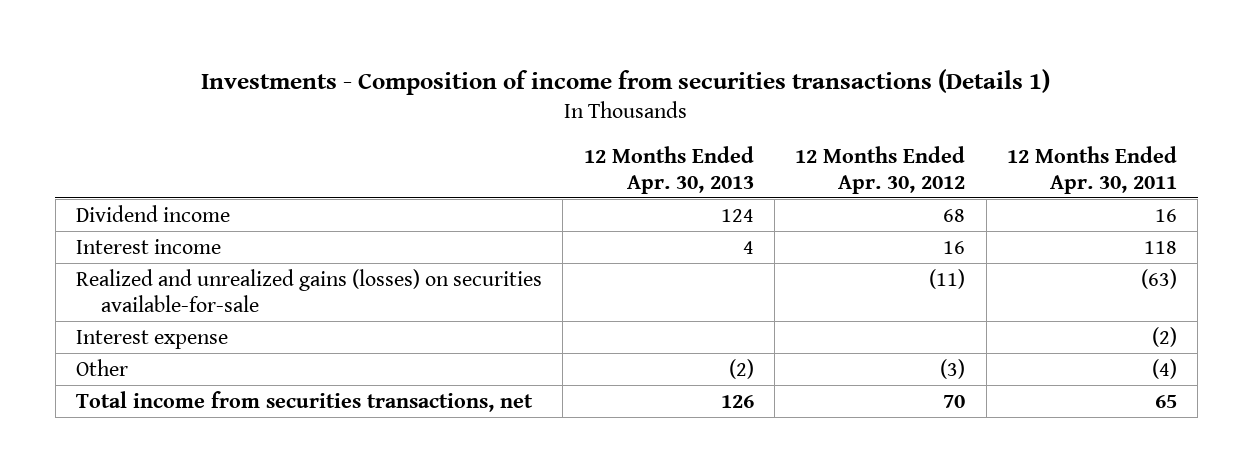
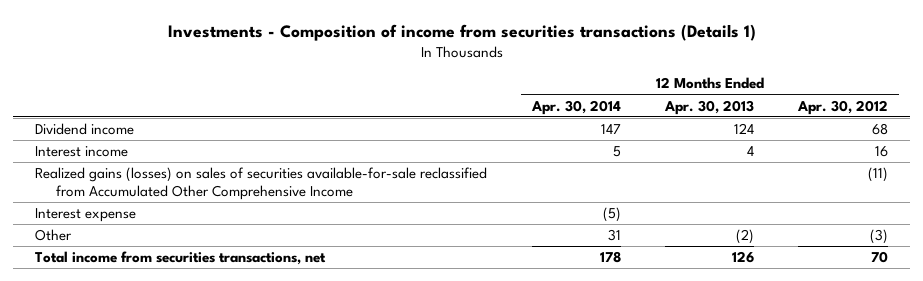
[1006,145,1177,194] 12 Months Ended Apr. 30, 2011 -> none
none -> [530,99,621,115] Apr. 30, 2014
[75,268,542,312] Realized and unrealized gains (losses) on securities available-for-sale -> [35,167,488,201] Realized gains (losses) on sales of securities available-for-sale reclassified from Accumulated Other Comprehensive Income

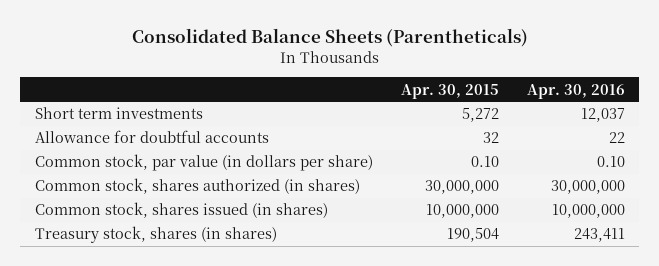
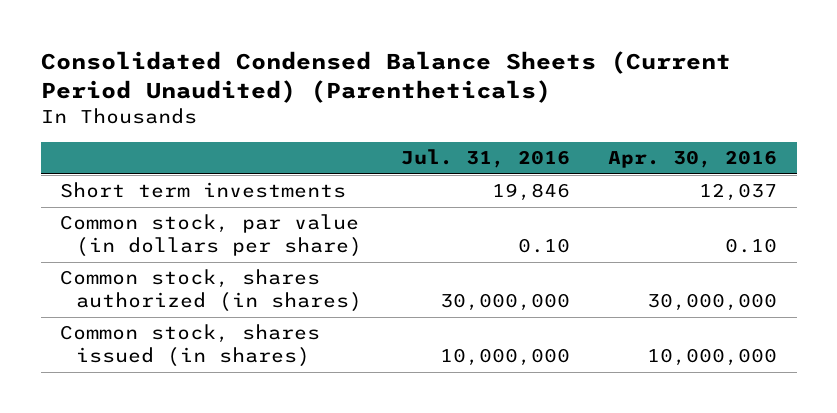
[131,28,528,48] Consolidated Balance Sheets (Parentheticals) -> [40,51,731,104] Consolidated Condensed Balance Sheets (Current Period Unaudited) (Parentheticals)
[400,83,499,99] Apr. 30, 2015 -> none
none -> [400,149,570,169] Jul. 31, 2016
[34,130,269,144] Allowance for doubtful accounts -> none
[34,226,277,244] Treasury stock, shares (in shares) -> none

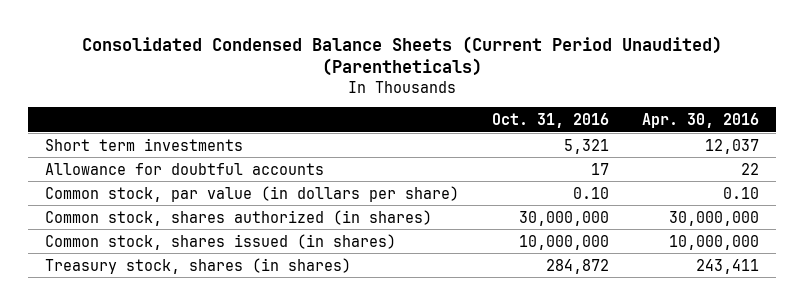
[400,149,570,169] Jul. 31, 2016 -> none
none -> [492,112,610,128] Oct. 31, 2016
none -> [44,162,324,175] Allowance for doubtful accounts
none -> [44,257,351,274] Treasury stock, shares (in shares)

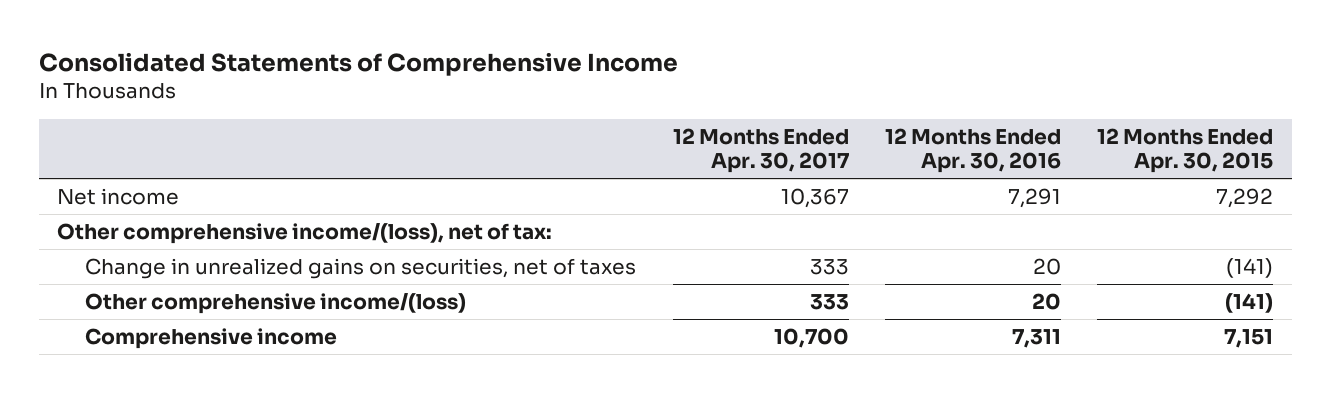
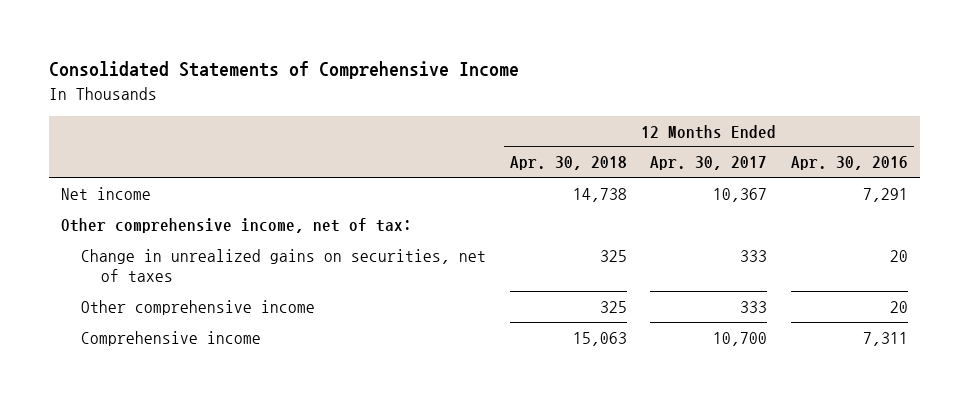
[1097,127,1274,174] 12 Months Ended Apr. 30, 2015 -> none
none -> [509,156,627,171] Apr. 30, 2018
[57,222,553,244] Other comprehensive income/(loss), net of tax: -> [60,217,412,233] Other comprehensive income, net of tax:
[85,292,467,314] Other comprehensive income/(loss) -> [80,299,315,315] Other comprehensive income

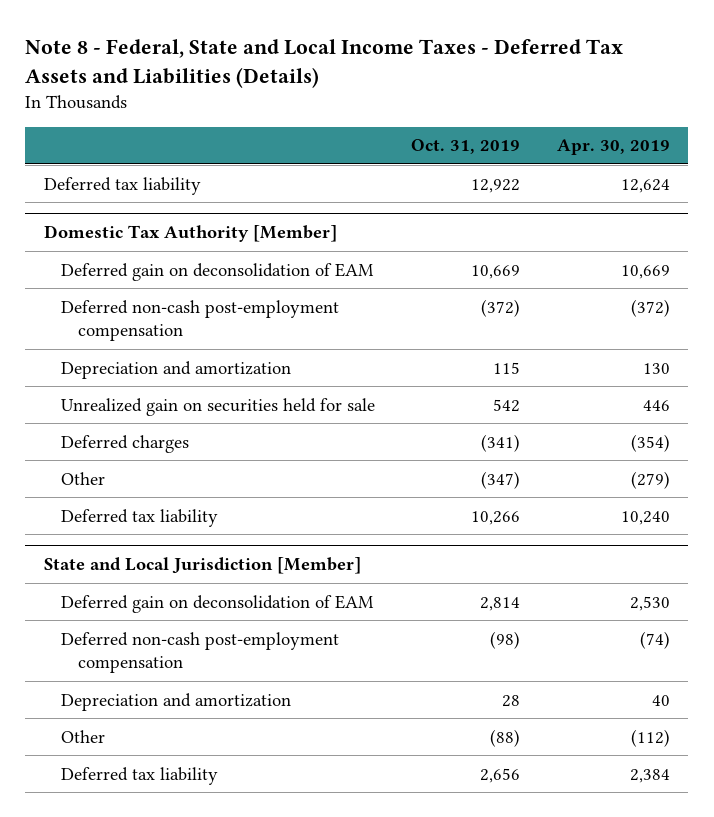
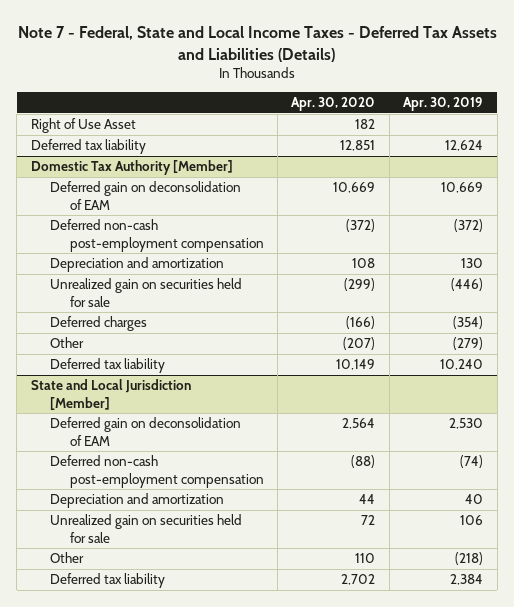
[25,39,624,88] Note 8 - Federal, State and Local Income Taxes - Deferred Tax Assets and Liabilities (Details) -> [18,26,498,62] Note 7 - Federal, State and Local Income Taxes - Deferred Tax Assets and Liabilities (Details)
[411,139,521,155] Oct. 31, 2019 -> none
none -> [291,97,376,112] Apr. 30, 2020
none -> [30,118,136,134] Right of Use Asset
[642,399,670,411] 446 -> [451,278,484,292] (446)
none -> [50,514,243,543] Unrealized gain on securities held for sale
[630,728,670,747] (112) -> [455,552,484,566] (218)

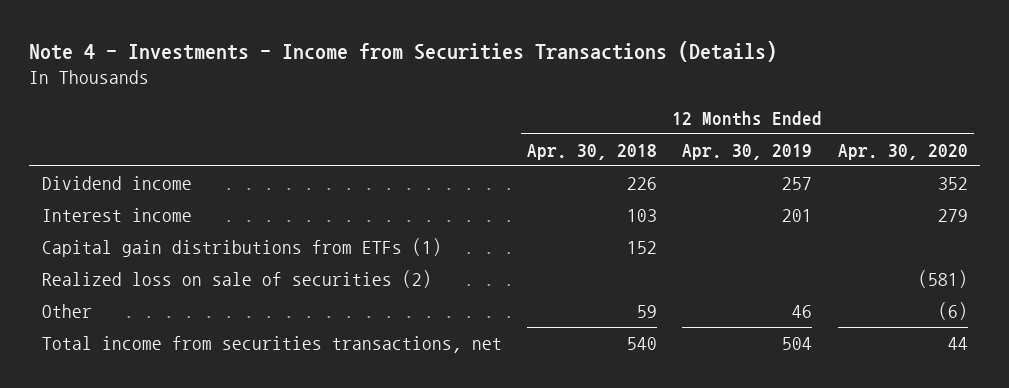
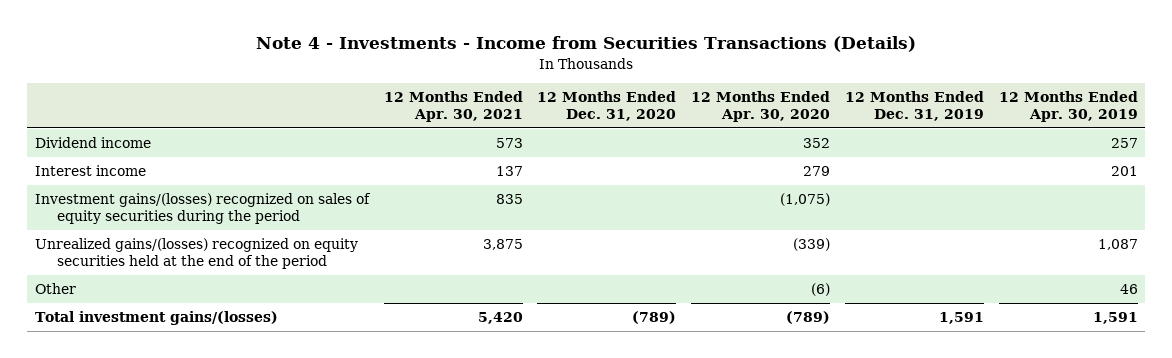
[526,143,657,160] Apr. 30, 2018 -> none
none -> [383,90,523,122] 12 Months Ended Apr. 30, 2021
none -> [537,90,677,121] 12 Months Ended Dec. 31, 2020
none -> [844,90,984,121] 12 Months Ended Dec. 31, 2019
[41,237,442,257] Capital gain distributions from ETFs (1) -> none
[41,269,432,288] Realized loss on sale of securities (2) -> none
none -> [34,193,371,225] Investment gains/(losses) recognized on sales of equity securities during the period
none -> [34,238,358,270] Unrealized gains/(losses) recognized on equity securities held at the end of the period
[41,335,502,353] Total income from securities transactions, net -> none
none -> [34,311,278,326] Total investment gains/(losses)

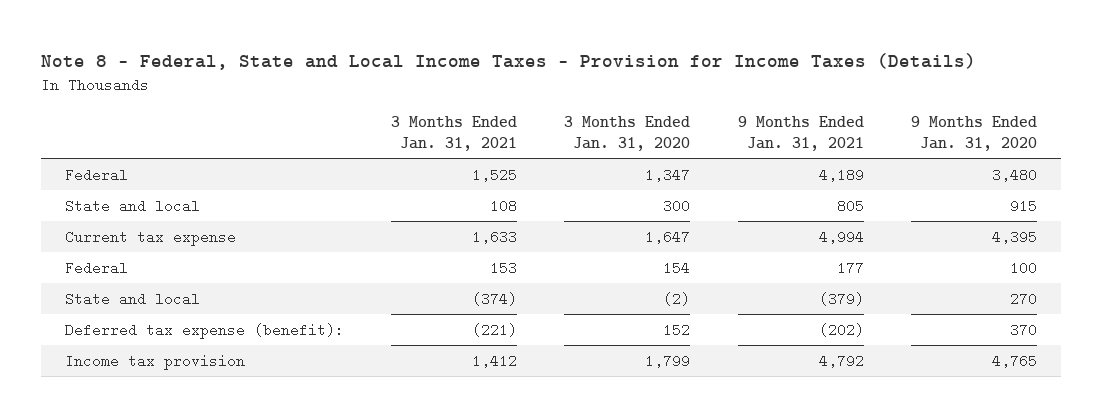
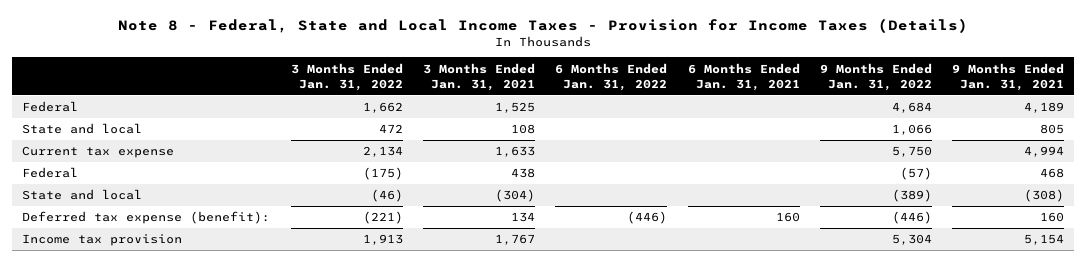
[564,116,691,151] 3 Months Ended Jan. 31, 2020 -> none
[911,116,1038,151] 9 Months Ended Jan. 31, 2020 -> none
none -> [290,62,403,91] 3 Months Ended Jan. 31, 2022
none -> [555,62,668,91] 6 Months Ended Jan. 31, 2022
none -> [687,62,800,91] 6 Months Ended Jan. 31, 2021
none -> [819,62,932,91] 9 Months Ended Jan. 31, 2022
[490,260,518,275] 153 -> [511,168,536,179] 438
[836,260,864,275] 177 -> [1040,168,1065,179] 468
[472,291,518,306] (374) -> [495,189,536,203] (304)
[818,291,864,306] (379) -> [1024,189,1065,203] (308)
[472,322,518,337] (221) -> [511,212,536,223] 134
[818,322,864,337] (202) -> [1040,212,1065,223] 160
[472,353,518,368] 1,412 -> [495,234,536,246] 1,767
[818,353,864,368] 4,792 -> [1024,234,1065,246] 5,154

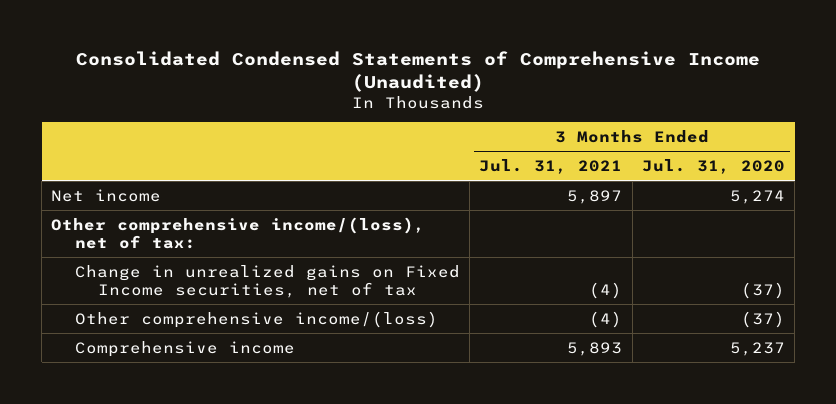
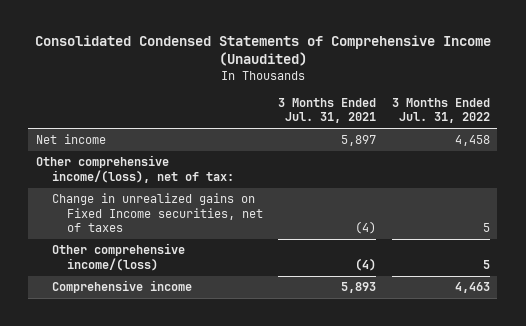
[641,159,785,175] Jul. 31, 2020 -> none
none -> [391,97,490,124] 3 Months Ended Jul. 31, 2022
[74,264,460,298] Change in unrealized gains on Fixed Income securities, net of tax -> [51,193,264,233] Change in unrealized gains on Fixed Income securities, net of taxes

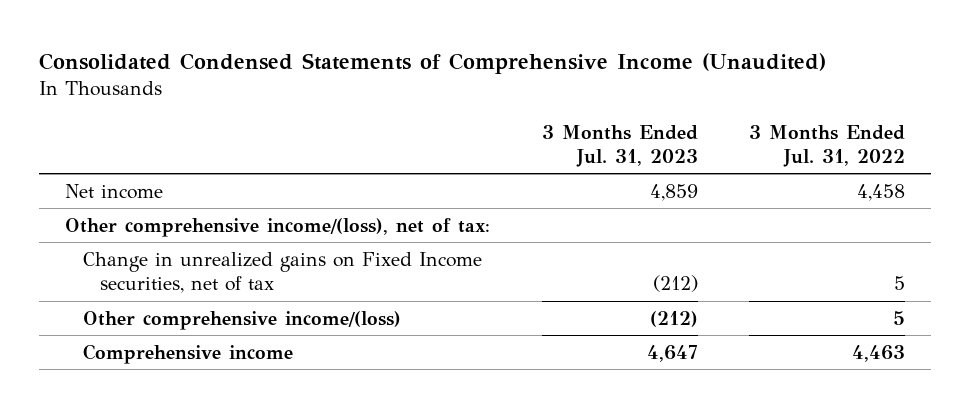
[278,97,377,124] 3 Months Ended Jul. 31, 2021 -> none
none -> [541,124,698,168] 3 Months Ended Jul. 31, 2023
[51,193,264,233] Change in unrealized gains on Fixed Income securities, net of taxes -> [82,251,482,294] Change in unrealized gains on Fixed Income securities, net of tax

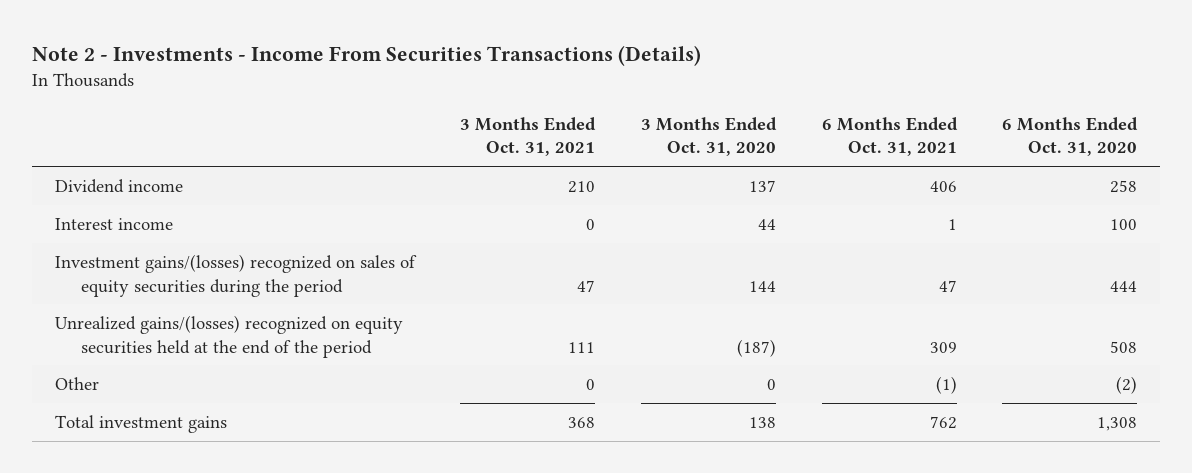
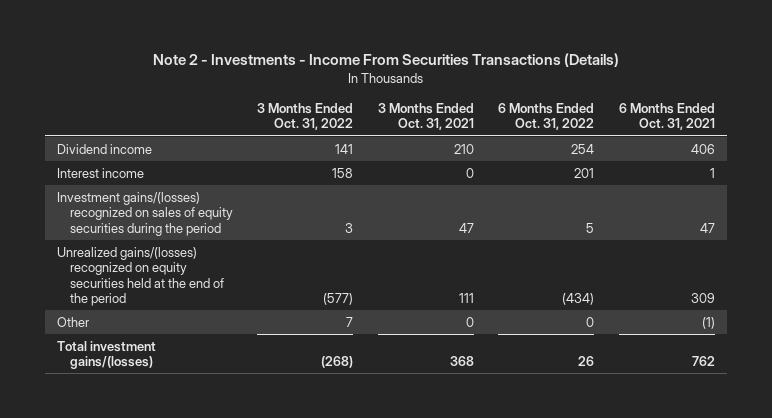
[640,116,777,157] 3 Months Ended Oct. 31, 2020 -> none
[1002,116,1139,157] 6 Months Ended Oct. 31, 2020 -> none
none -> [257,102,354,131] 3 Months Ended Oct. 31, 2022
none -> [498,102,595,131] 6 Months Ended Oct. 31, 2022
[54,414,227,433] Total investment gains -> [57,340,157,370] Total investment gains/(losses)

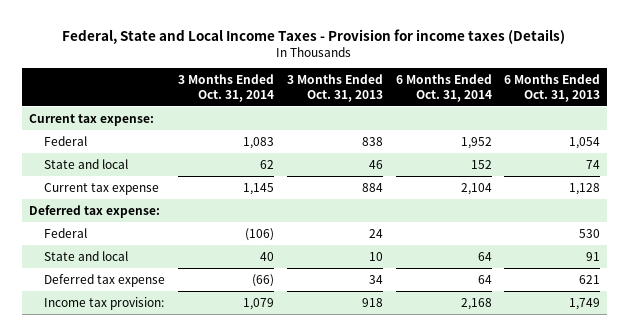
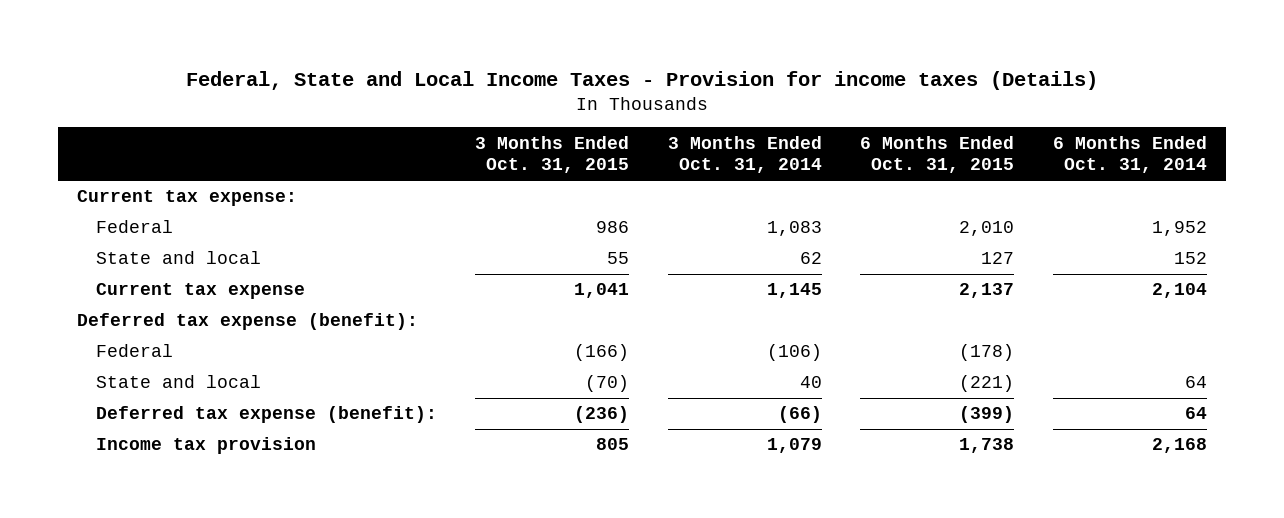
[286,74,383,102] 3 Months Ended Oct. 31, 2013 -> none
[504,74,601,102] 6 Months Ended Oct. 31, 2013 -> none
none -> [475,135,630,174] 3 Months Ended Oct. 31, 2015
none -> [860,135,1015,174] 6 Months Ended Oct. 31, 2015
[28,204,160,218] Deferred tax expense: -> [77,313,419,331] Deferred tax expense (benefit):
[44,273,166,287] Deferred tax expense -> [95,406,437,424] Deferred tax expense (benefit):
[44,296,165,310] Income tax provision: -> [95,437,316,455] Income tax provision

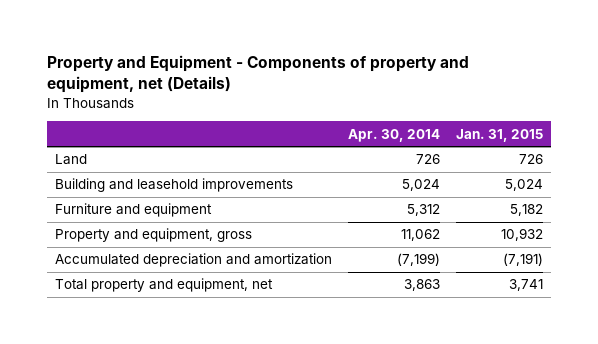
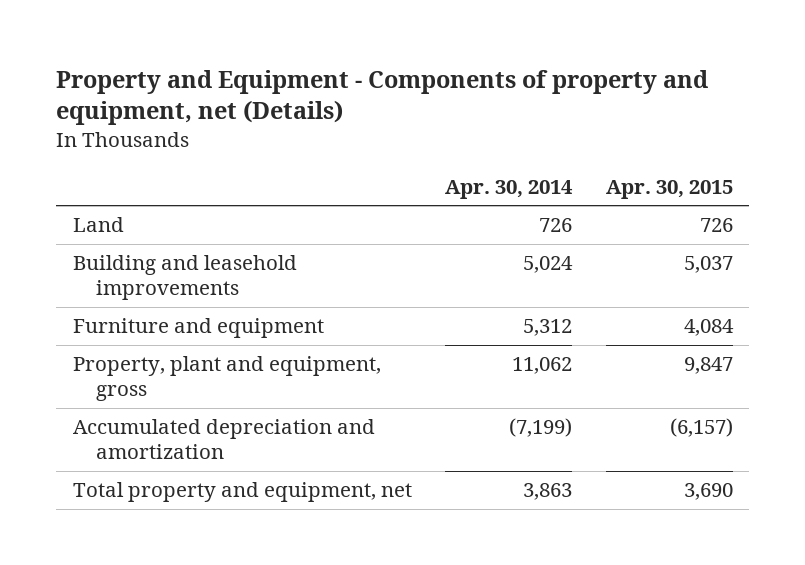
[455,128,543,142] Jan. 31, 2015 -> none
none -> [605,179,733,199] Apr. 30, 2015
[55,228,253,243] Property and equipment, gross -> [72,356,381,401] Property, plant and equipment, gross

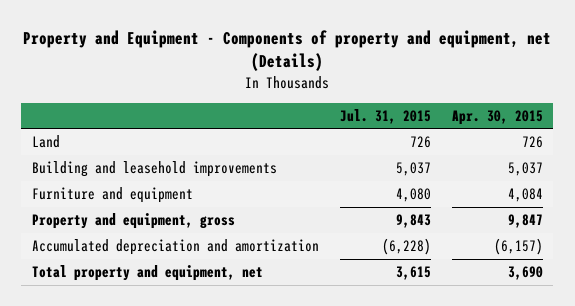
[445,179,574,199] Apr. 30, 2014 -> none
none -> [339,108,431,124] Jul. 31, 2015
[72,356,381,401] Property, plant and equipment, gross -> [31,213,235,230] Property and equipment, gross

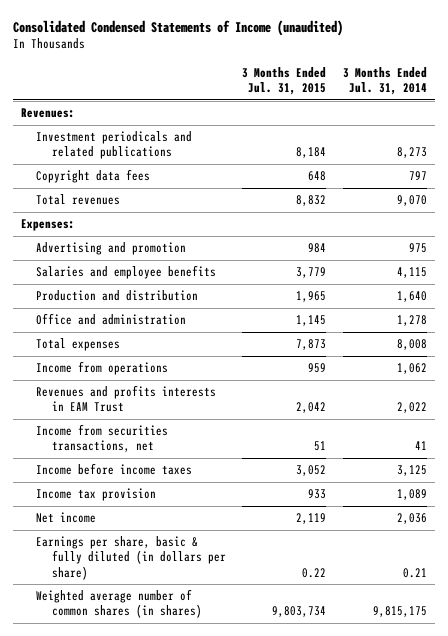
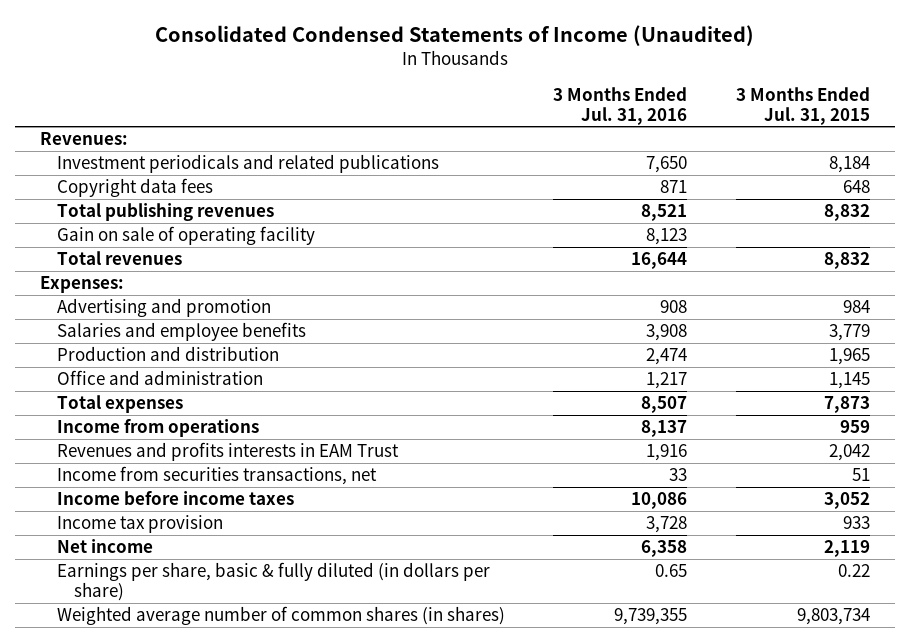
[12,19,343,36] Consolidated Condensed Statements of Income (unaudited) -> [154,24,754,46] Consolidated Condensed Statements of Income (Unaudited)
[342,66,427,96] 3 Months Ended Jul. 31, 2014 -> none
none -> [553,86,688,125] 3 Months Ended Jul. 31, 2016
none -> [56,203,274,222] Total publishing revenues
none -> [56,226,315,246] Gain on sale of operating facility

